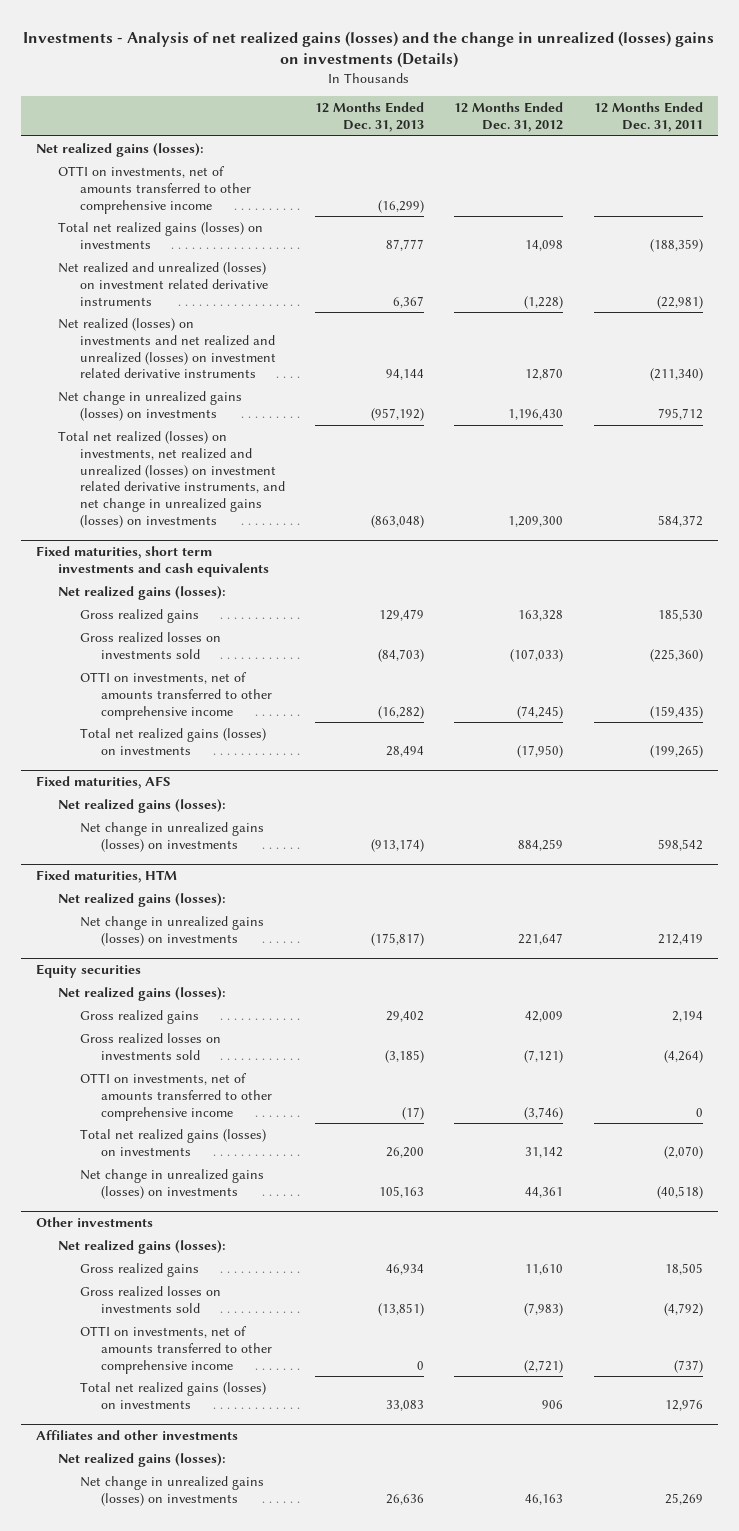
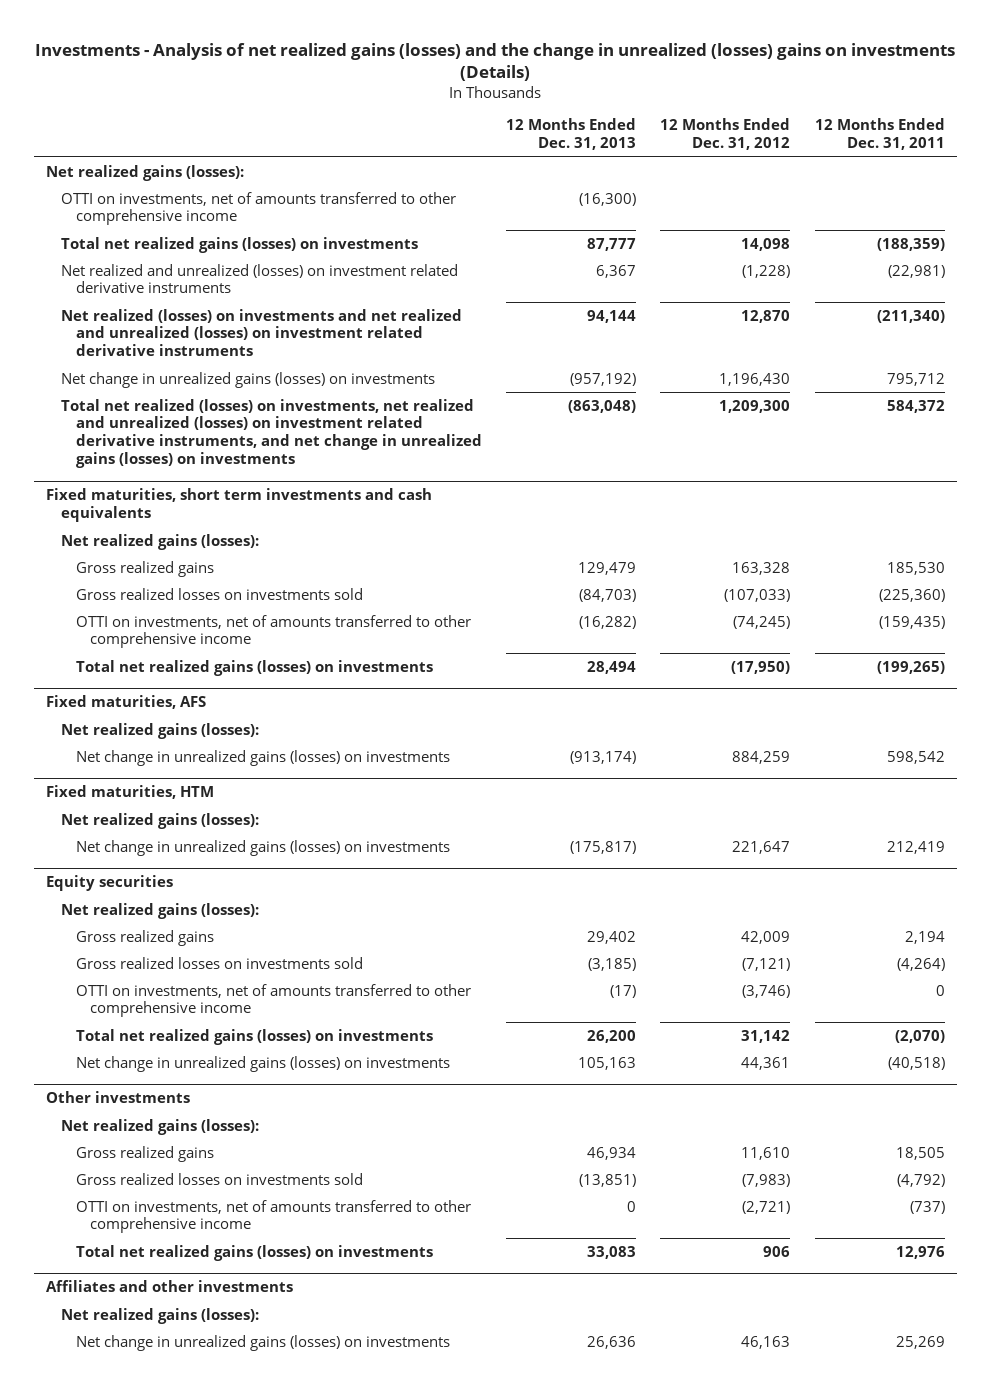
[378,199,425,213] (16,299) -> [578,192,636,206] (16,300)

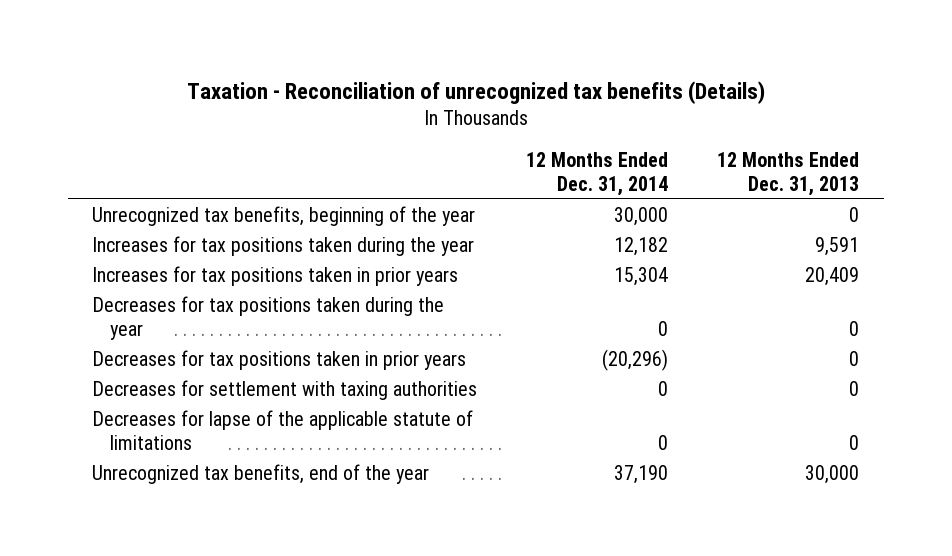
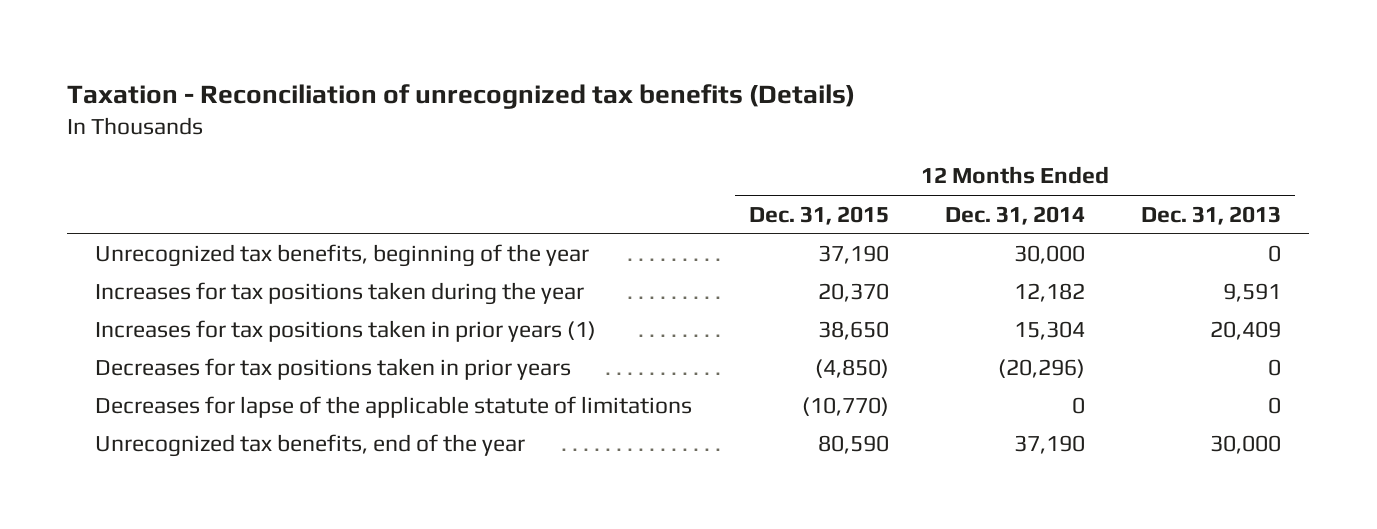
none -> [748,205,889,225] Dec. 31, 2015
[92,295,445,340] Decreases for tax positions taken during the year -> none
[92,265,459,286] Increases for tax positions taken in prior years -> [95,319,597,342] Increases for tax positions taken in prior years (1)
[92,379,478,400] Decreases for settlement with taxing authorities -> none

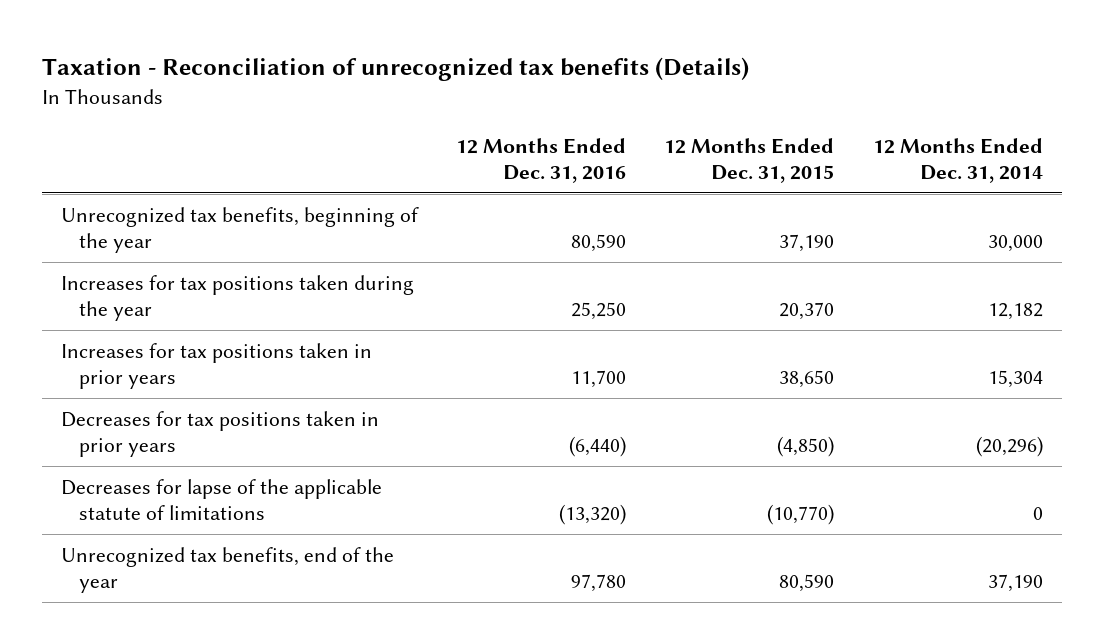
[1141,205,1282,225] Dec. 31, 2013 -> none
none -> [456,138,627,183] 12 Months Ended Dec. 31, 2016
[95,319,597,342] Increases for tax positions taken in prior years (1) -> [60,343,372,389] Increases for tax positions taken in prior years

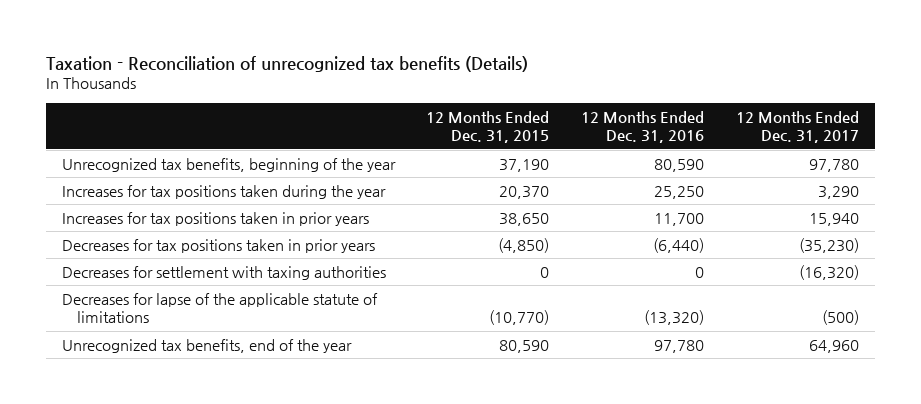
[872,138,1043,183] 12 Months Ended Dec. 31, 2014 -> none
none -> [735,110,859,144] 12 Months Ended Dec. 31, 2017
none -> [61,265,386,280] Decreases for settlement with taxing authorities

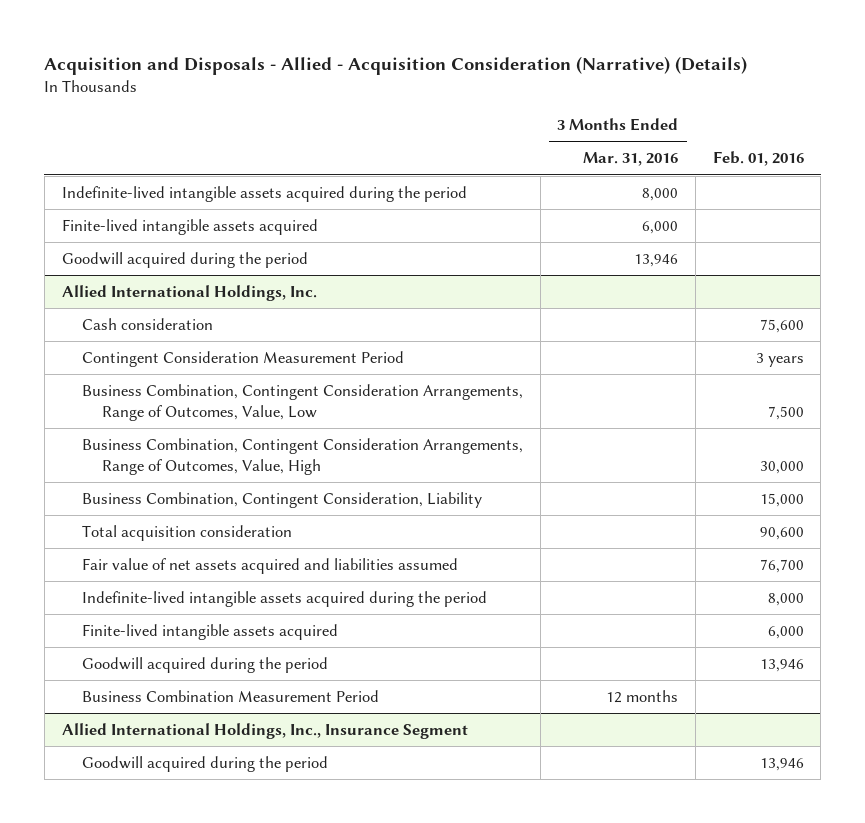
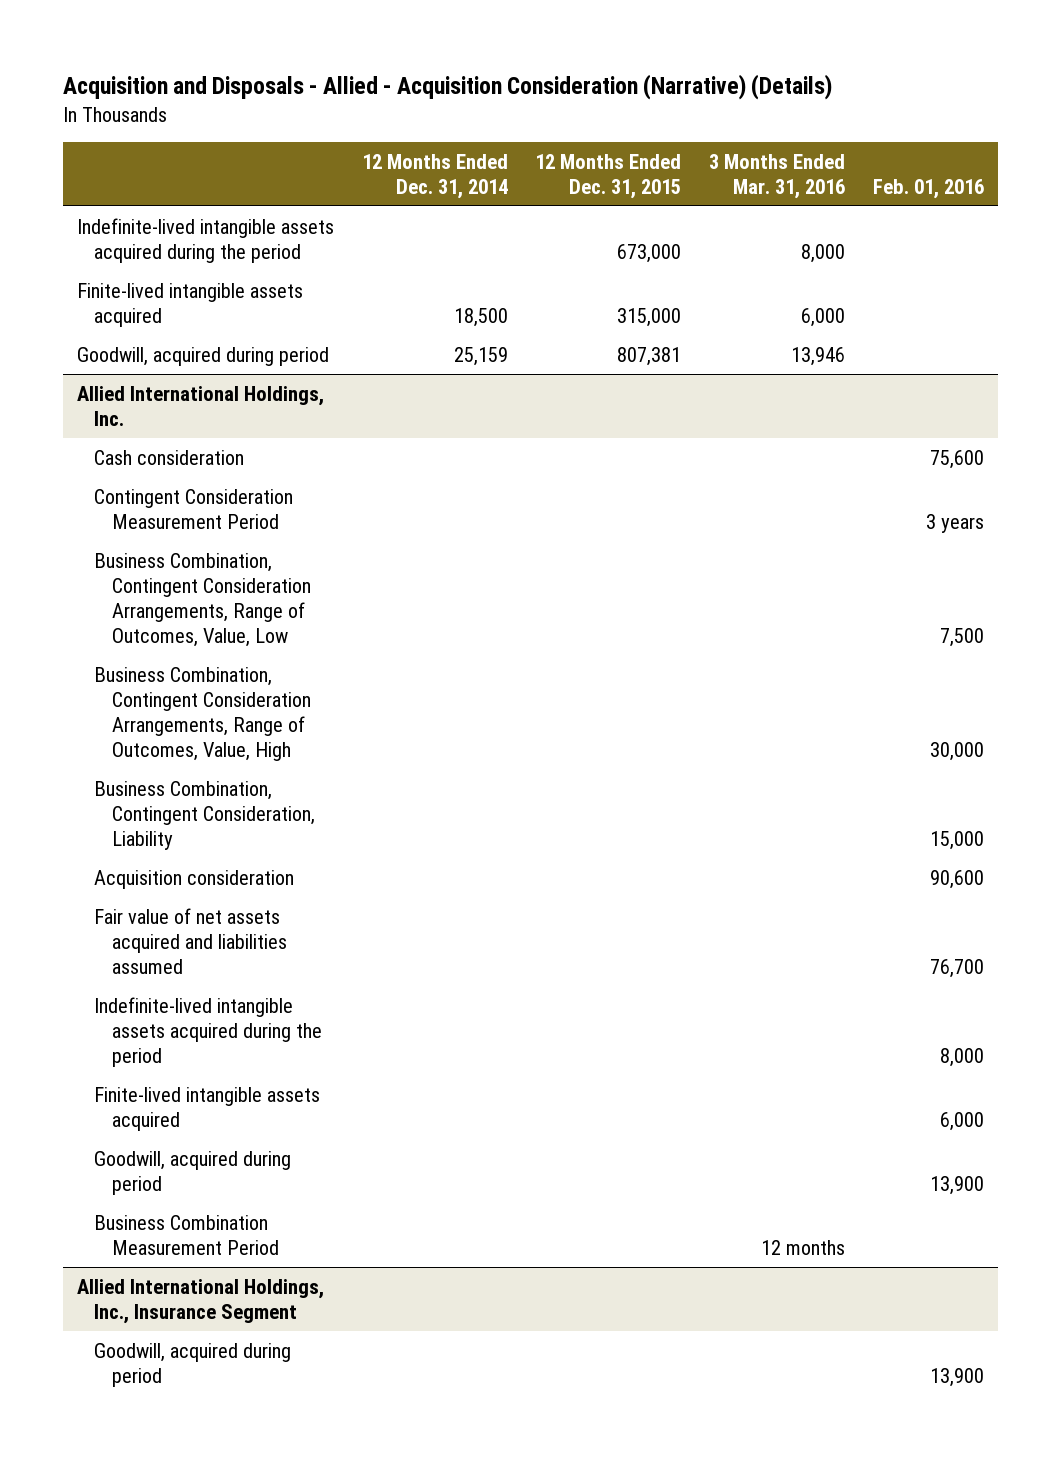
none -> [361,153,508,199] 12 Months Ended Dec. 31, 2014
none -> [535,153,682,199] 12 Months Ended Dec. 31, 2015
[61,251,308,268] Goodwill acquired during the period -> [76,346,329,366] Goodwill, acquired during period
[81,524,292,541] Total acquisition consideration -> [94,869,295,889] Acquisition consideration
[81,656,328,673] Goodwill acquired during the period -> [94,1150,292,1195] Goodwill, acquired during period
[759,658,804,672] 13,946 -> [930,1175,985,1195] 13,900
[81,755,328,772] Goodwill acquired during the period -> [94,1342,292,1387] Goodwill, acquired during period
[759,757,804,771] 13,946 -> [930,1367,985,1387] 13,900

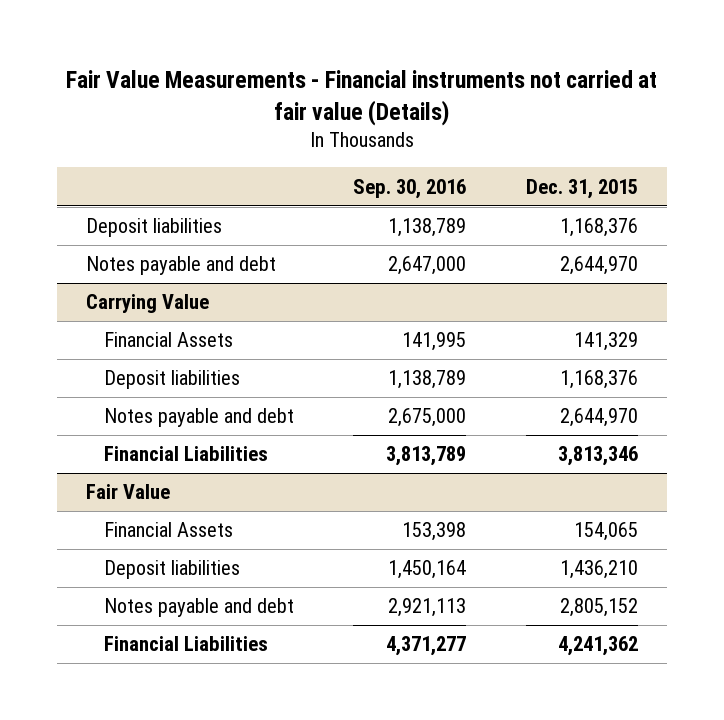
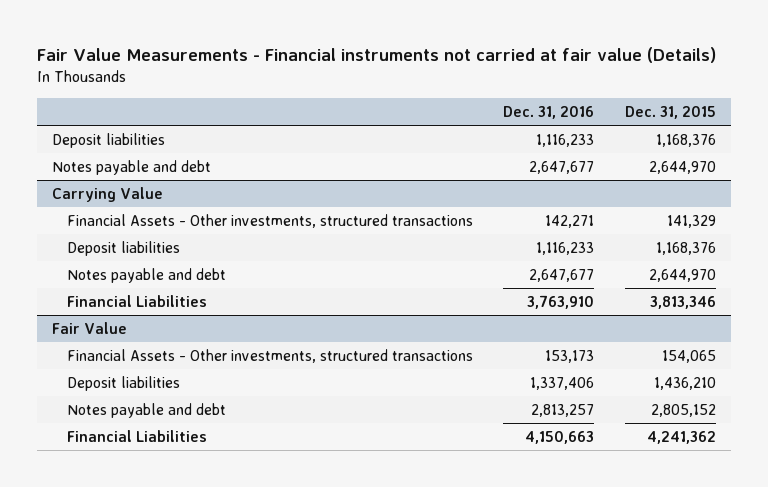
[353,178,467,199] Sep. 30, 2016 -> none
none -> [503,105,595,119] Dec. 31, 2016
[104,332,234,348] Financial Assets -> [66,213,473,228] Financial Assets - Other investments, structured transactions
[104,522,234,538] Financial Assets -> [66,348,473,363] Financial Assets - Other investments, structured transactions

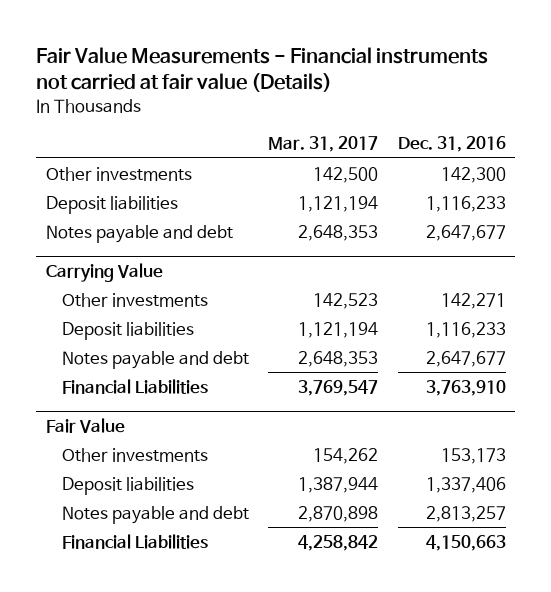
[624,105,716,119] Dec. 31, 2015 -> none
none -> [268,136,379,153] Mar. 31, 2017
none -> [45,166,192,181] Other investments
[66,213,473,228] Financial Assets - Other investments, structured transactions -> [61,292,208,307] Other investments
[66,348,473,363] Financial Assets - Other investments, structured transactions -> [61,447,208,462] Other investments

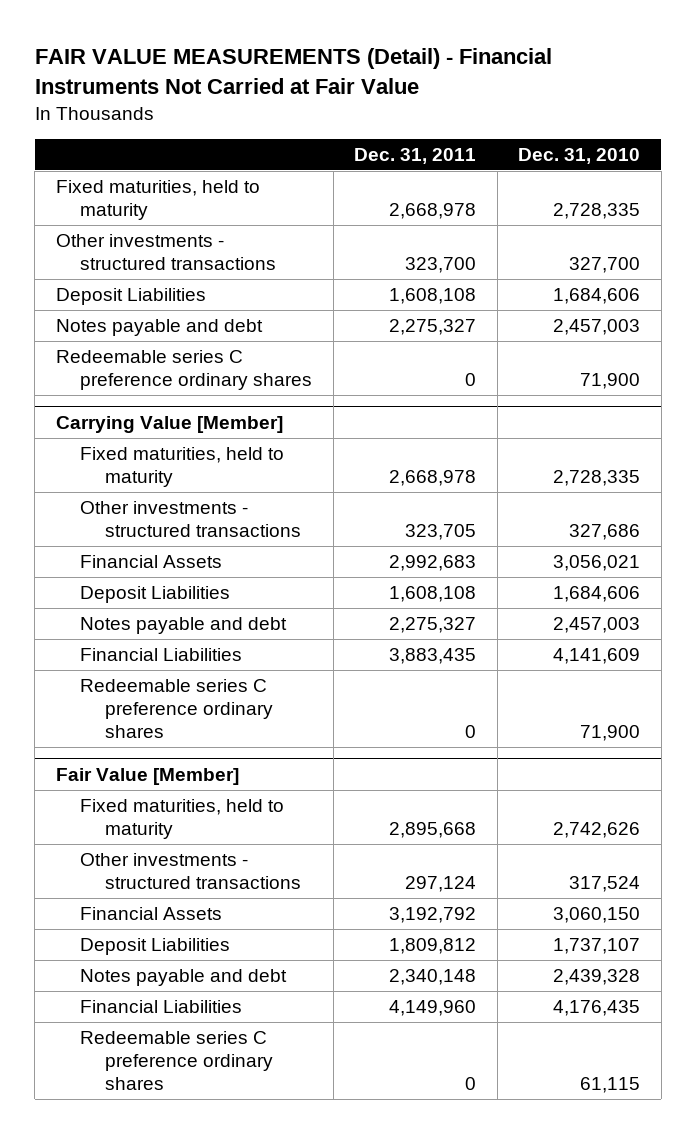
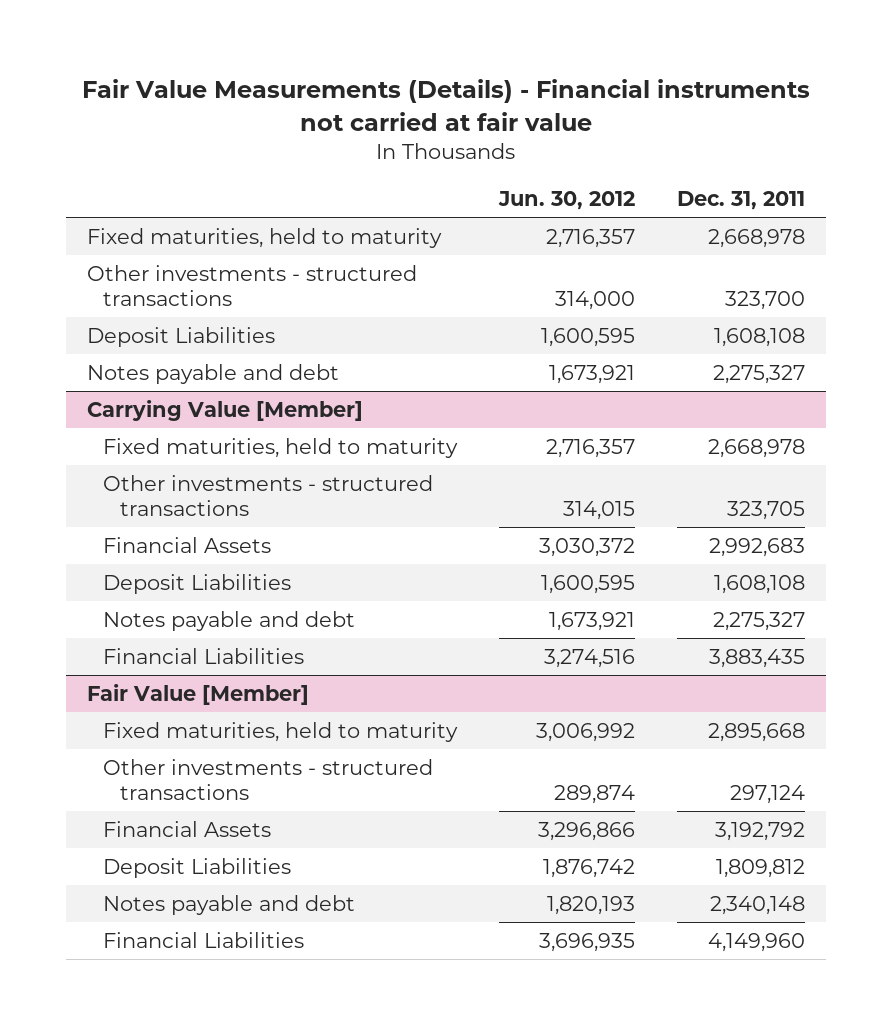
[34,48,552,94] FAIR VALUE MEASUREMENTS (Detail) - Financial Instruments Not Carried at Fair Value -> [82,79,811,131] Fair Value Measurements (Details) - Financial instruments not carried at fair value
[518,147,641,164] Dec. 31, 2010 -> none
none -> [498,190,636,210] Jun. 30, 2012
[55,350,313,391] Redeemable series C preference ordinary shares -> none
[80,679,273,738] Redeemable series C preference ordinary shares -> none
[80,1031,273,1090] Redeemable series C preference ordinary shares -> none

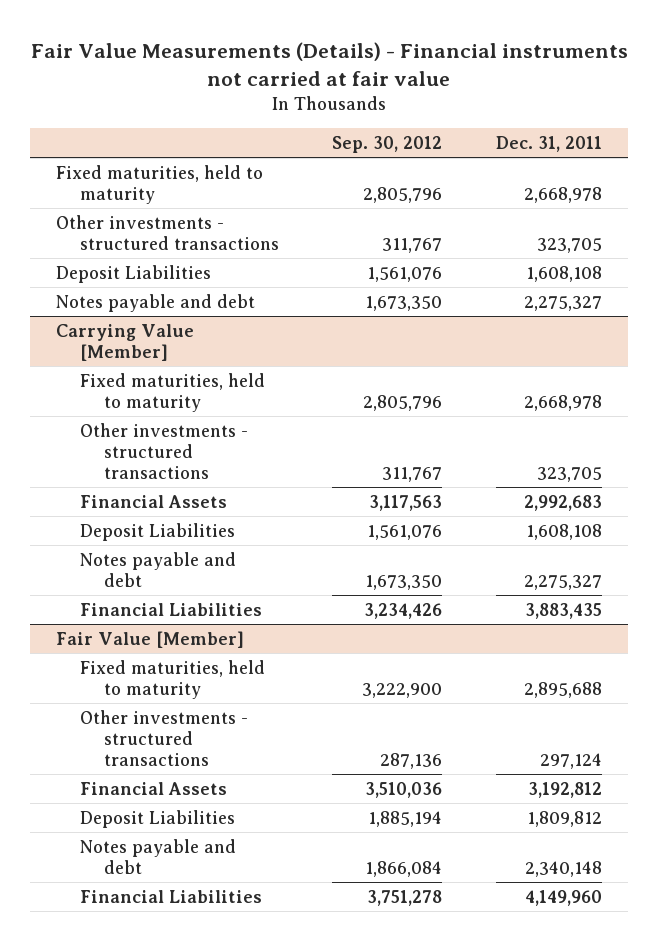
[498,190,636,210] Jun. 30, 2012 -> none
none -> [332,135,443,153] Sep. 30, 2012
[725,291,806,311] 323,700 -> [536,237,602,253] 323,705
[708,722,806,742] 2,895,668 -> [523,681,602,698] 2,895,688
[715,821,806,841] 3,192,792 -> [527,781,602,798] 3,192,812

